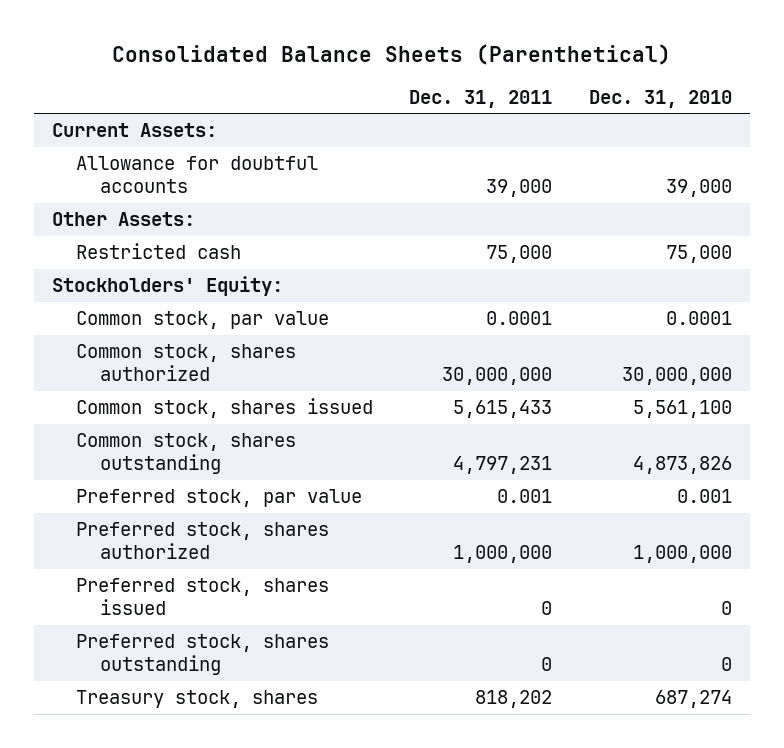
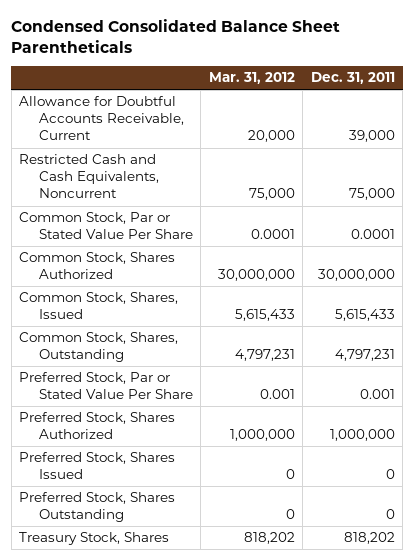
[111,44,671,66] Consolidated Balance Sheets (Parenthetical) -> [11,19,341,53] Condensed Consolidated Balance Sheet Parentheticals
[588,89,732,108] Dec. 31, 2010 -> none
none -> [208,72,295,85] Mar. 31, 2012
[52,123,218,138] Current Assets: -> none
[52,212,196,227] Other Assets: -> none
[52,276,284,297] Stockholders' Equity: -> none
[76,156,319,194] Allowance for doubtful accounts -> [19,96,184,141] Allowance for Doubtful Accounts Receivable, Current
[76,243,242,260] Restricted cash -> [19,154,159,199] Restricted Cash and Cash Equivalents, Noncurrent
[76,311,330,330] Common stock, par value -> [19,212,193,240] Common Stock, Par or Stated Value Per Share
[76,344,297,382] Common stock, shares authorized -> [19,252,176,280] Common Stock, Shares Authorized
[76,398,374,419] Common stock, shares issued -> [19,292,179,320] Common Stock, Shares, Issued
[76,433,297,475] Common stock, shares outstanding -> [19,332,179,363] Common Stock, Shares, Outstanding
[76,489,363,508] Preferred stock, par value -> [19,372,193,400] Preferred Stock, Par or Stated Value Per Share
[76,522,330,560] Preferred stock, shares authorized -> [19,412,176,440] Preferred Stock, Shares Authorized
[76,578,330,616] Preferred stock, shares issued -> [19,452,176,480] Preferred Stock, Shares Issued
[76,634,330,676] Preferred stock, shares outstanding -> [19,492,176,523] Preferred Stock, Shares Outstanding
[76,690,319,709] Treasury stock, shares -> [19,532,170,546] Treasury Stock, Shares

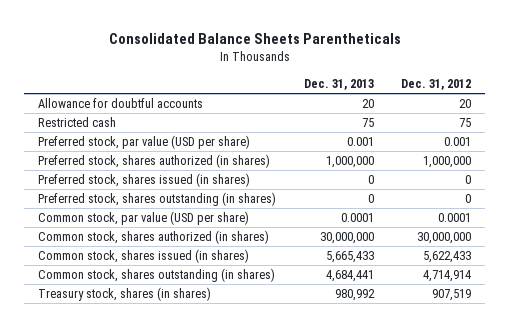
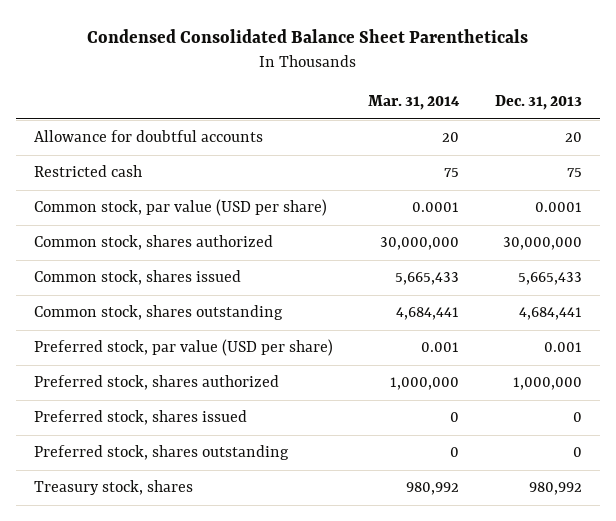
[108,33,401,45] Consolidated Balance Sheets Parentheticals -> [86,29,528,44] Condensed Consolidated Balance Sheet Parentheticals
[400,79,471,91] Dec. 31, 2012 -> none
none -> [368,95,461,111] Mar. 31, 2014
[38,154,271,169] Preferred stock, shares authorized (in shares) -> none
[38,173,251,188] Preferred stock, shares issued (in shares) -> none
[38,192,277,207] Preferred stock, shares outstanding (in shares) -> none
[38,230,270,245] Common stock, shares authorized (in shares) -> [33,235,273,251] Common stock, shares authorized
[38,249,250,264] Common stock, shares issued (in shares) -> [33,270,241,286] Common stock, shares issued
[38,268,276,283] Common stock, shares outstanding (in shares) -> [33,305,283,321] Common stock, shares outstanding
[38,135,251,150] Preferred stock, par value (USD per share) -> [33,339,333,357] Preferred stock, par value (USD per share)
none -> [33,375,279,391] Preferred stock, shares authorized
none -> [33,410,247,426] Preferred stock, shares issued
none -> [33,445,289,461] Preferred stock, shares outstanding
[38,287,212,302] Treasury stock, shares (in shares) -> [33,480,193,496] Treasury stock, shares

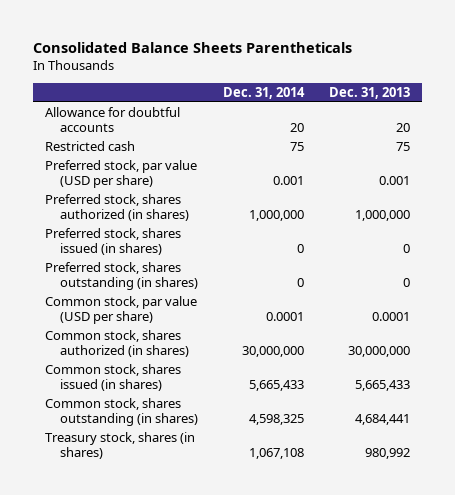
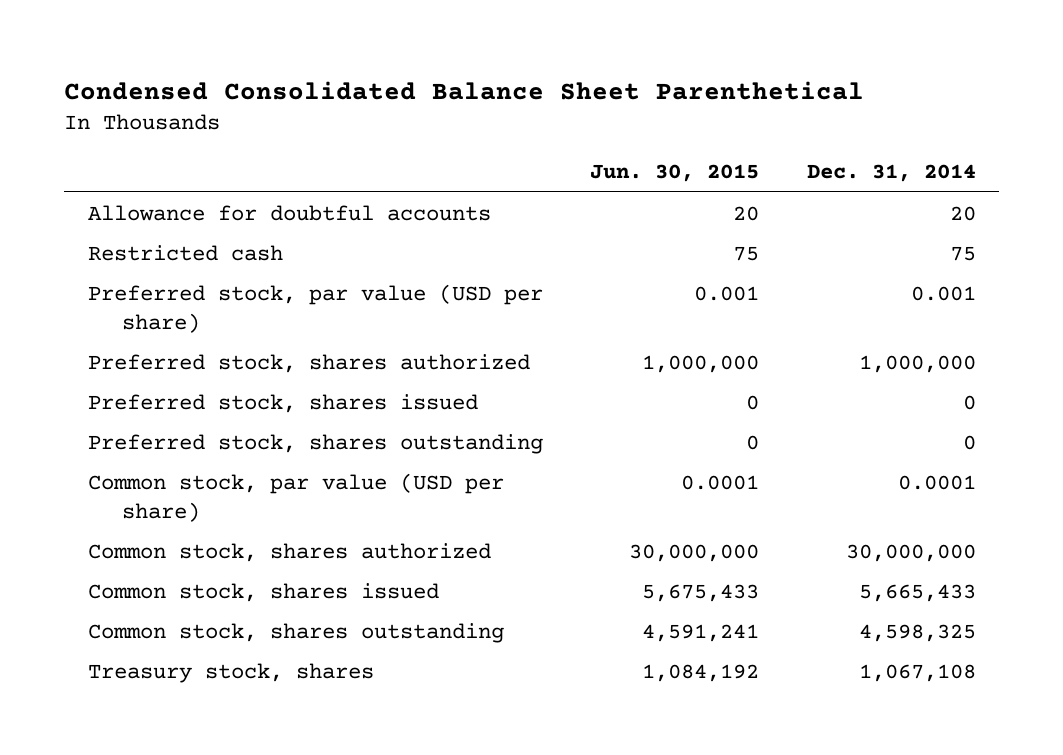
[32,41,352,53] Consolidated Balance Sheets Parentheticals -> [64,80,865,100] Condensed Consolidated Balance Sheet Parenthetical
[329,86,411,99] Dec. 31, 2013 -> none
none -> [590,164,760,183] Jun. 30, 2015
[45,194,190,222] Preferred stock, shares authorized (in shares) -> [87,353,530,373] Preferred stock, shares authorized
[45,228,182,256] Preferred stock, shares issued (in shares) -> [87,393,478,413] Preferred stock, shares issued
[45,262,199,291] Preferred stock, shares outstanding (in shares) -> [87,433,543,454] Preferred stock, shares outstanding
[45,330,190,358] Common stock, shares authorized (in shares) -> [87,542,491,562] Common stock, shares authorized
[45,364,182,392] Common stock, shares issued (in shares) -> [87,582,439,602] Common stock, shares issued
[45,398,199,427] Common stock, shares outstanding (in shares) -> [87,622,504,643] Common stock, shares outstanding
[45,432,196,460] Treasury stock, shares (in shares) -> [87,662,374,683] Treasury stock, shares

